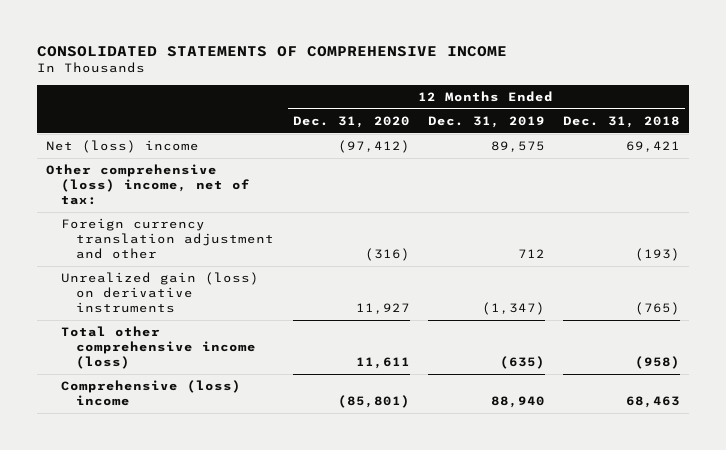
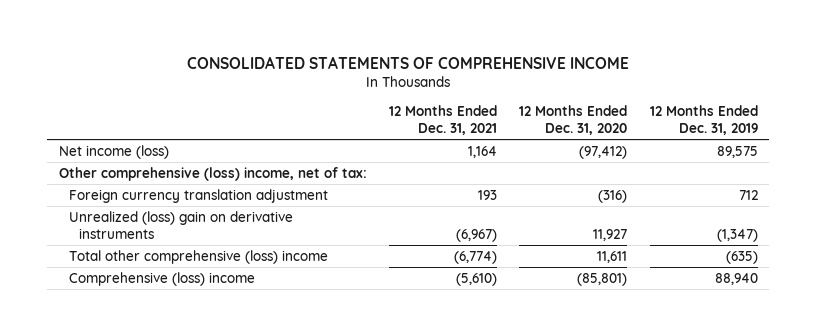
[562,115,680,128] Dec. 31, 2018 -> none
none -> [388,105,497,136] 12 Months Ended Dec. 31, 2021
[46,140,200,154] Net (loss) income -> [58,144,169,159] Net income (loss)
[61,218,275,260] Foreign currency translation adjustment and other -> [68,188,328,203] Foreign currency translation adjustment
[61,272,260,314] Unrealized gain (loss) on derivative instruments -> [68,210,293,239] Unrealized (loss) gain on derivative instruments
[61,326,257,370] Total other comprehensive income (loss) -> [68,249,328,264] Total other comprehensive (loss) income

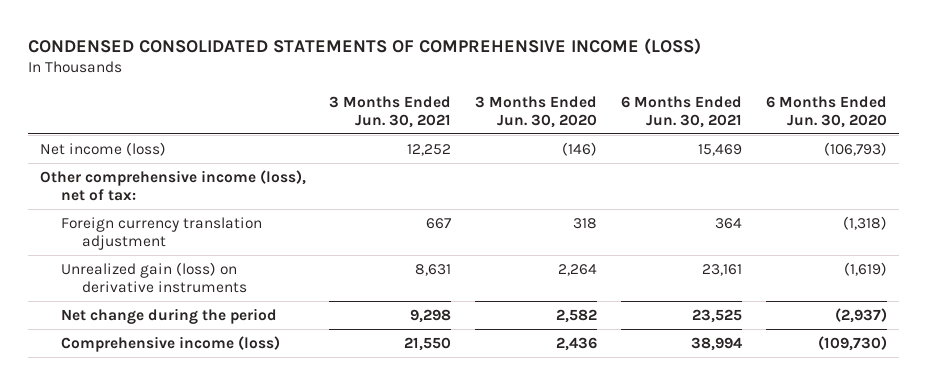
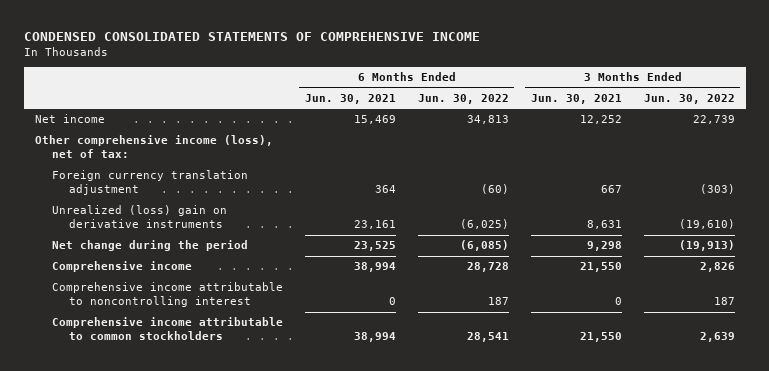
[27,37,701,55] CONDENSED CONSOLIDATED STATEMENTS OF COMPREHENSIVE INCOME (LOSS) -> [23,31,480,41] CONDENSED CONSOLIDATED STATEMENTS OF COMPREHENSIVE INCOME
[475,95,598,128] 3 Months Ended Jun. 30, 2020 -> none
[766,95,888,128] 6 Months Ended Jun. 30, 2020 -> none
none -> [417,94,509,105] Jun. 30, 2022
none -> [643,94,735,105] Jun. 30, 2022
[39,141,166,156] Net income (loss) -> [34,114,105,124] Net income
[60,261,248,293] Unrealized gain (loss) on derivative instruments -> [51,205,227,229] Unrealized (loss) gain on derivative instruments
none -> [51,261,192,273] Comprehensive income
none -> [51,282,283,308] Comprehensive income attributable to noncontrolling interest
[60,335,280,352] Comprehensive income (loss) -> [51,317,283,341] Comprehensive income attributable to common stockholders

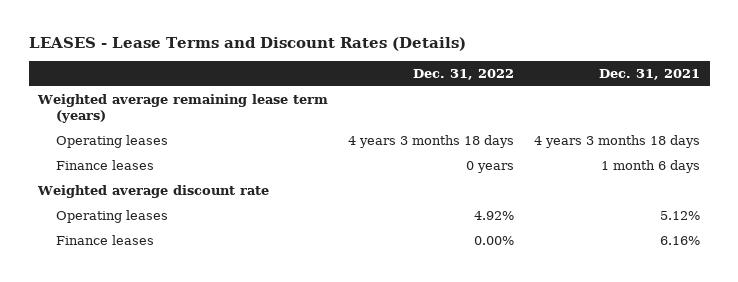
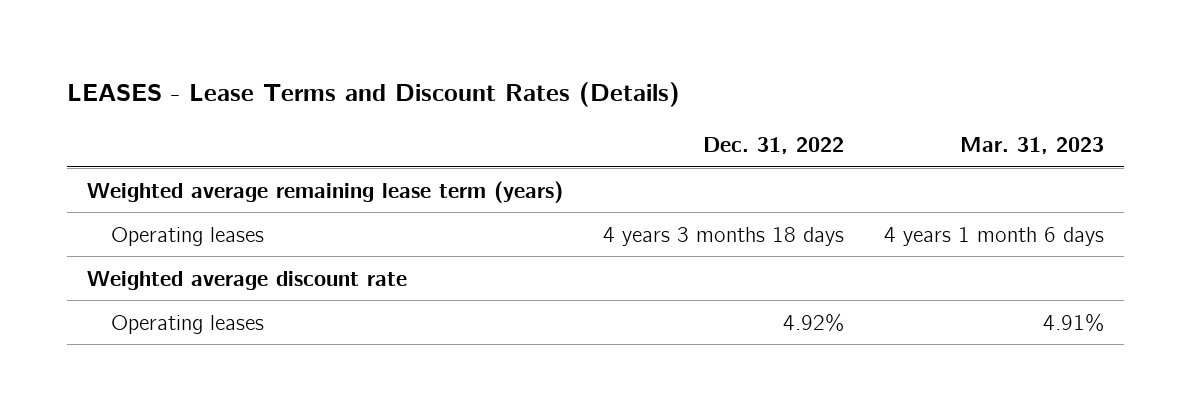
[598,69,700,81] Dec. 31, 2021 -> none
none -> [959,137,1104,155] Mar. 31, 2023
[55,159,154,170] Finance leases -> none
[55,234,154,245] Finance leases -> none

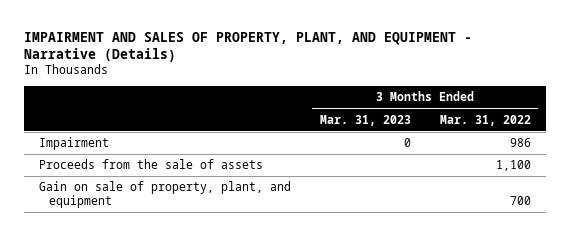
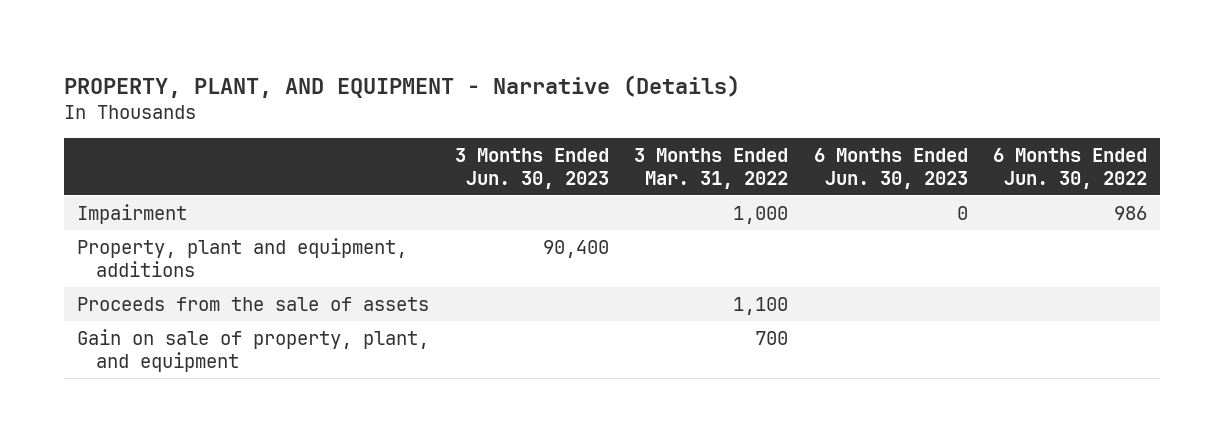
[23,31,472,63] IMPAIRMENT AND SALES OF PROPERTY, PLANT, AND EQUIPMENT - Narrative (Details) -> [64,74,741,98] PROPERTY, PLANT, AND EQUIPMENT - Narrative (Details)
[319,114,411,126] Mar. 31, 2023 -> none
none -> [454,147,609,189] 3 Months Ended Jun. 30, 2023
none -> [813,147,968,189] 6 Months Ended Jun. 30, 2023
none -> [993,147,1148,189] 6 Months Ended Jun. 30, 2022
[510,138,532,148] 986 -> [733,205,789,224] 1,000
none -> [77,237,408,277] Property, plant and equipment, additions

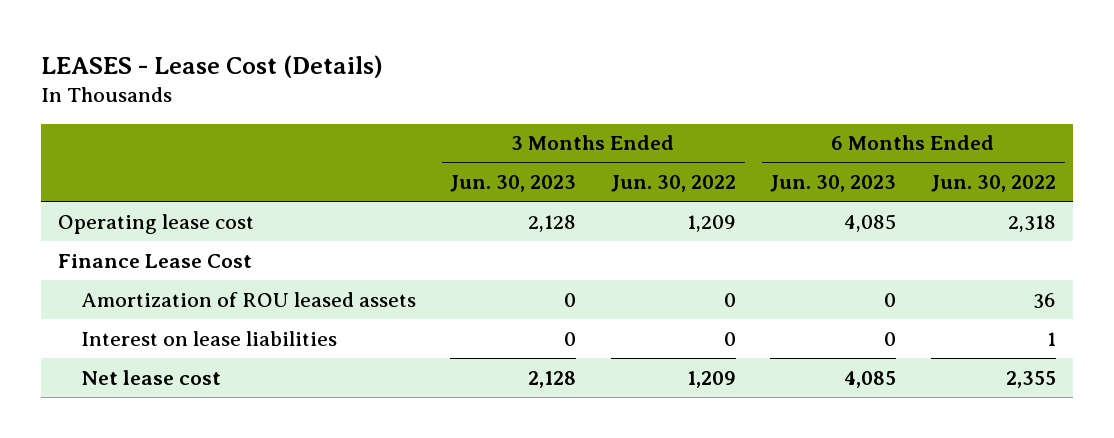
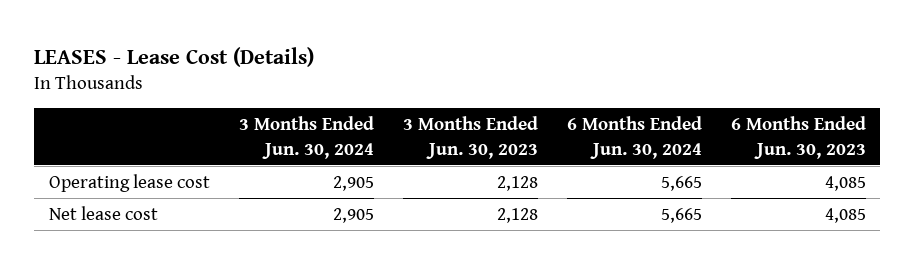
[610,175,736,193] Jun. 30, 2022 -> none
[930,175,1056,193] Jun. 30, 2022 -> none
none -> [238,115,374,159] 3 Months Ended Jun. 30, 2024
none -> [566,115,702,159] 6 Months Ended Jun. 30, 2024
[58,253,253,268] Finance Lease Cost -> none
[80,291,416,307] Amortization of ROU leased assets -> none
[80,330,337,346] Interest on lease liabilities -> none

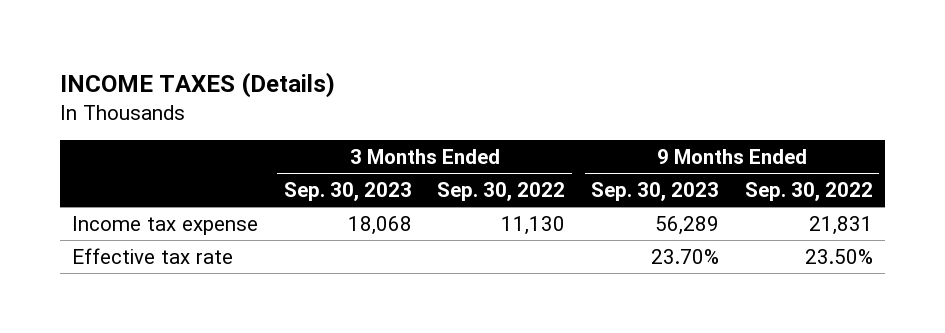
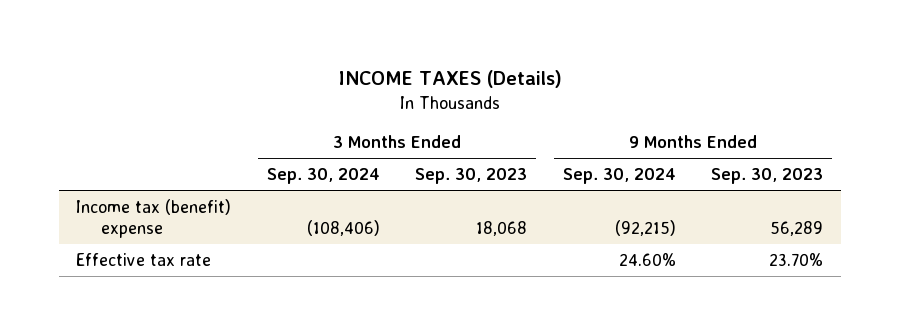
[437,182,566,202] Sep. 30, 2022 -> none
[744,182,873,202] Sep. 30, 2022 -> none
none -> [266,168,380,185] Sep. 30, 2024
none -> [562,168,676,185] Sep. 30, 2024
[72,215,259,235] Income tax expense -> [76,198,232,239] Income tax (benefit) expense

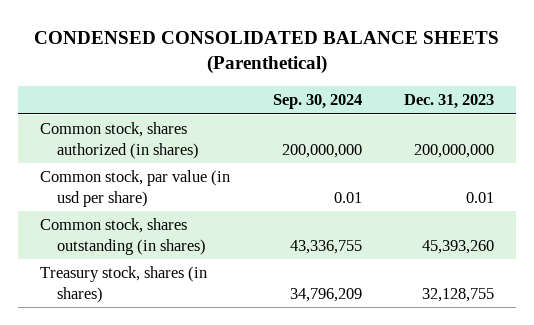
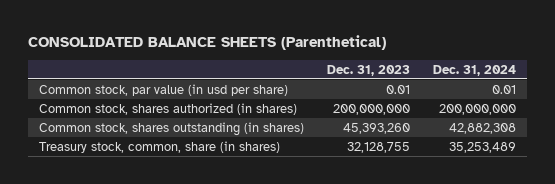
[34,30,500,75] CONDENSED CONSOLIDATED BALANCE SHEETS (Parenthetical) -> [28,35,387,51] CONSOLIDATED BALANCE SHEETS (Parenthetical)
[272,93,362,109] Sep. 30, 2024 -> none
none -> [432,64,516,76] Dec. 31, 2024
[39,122,200,159] Common stock, shares authorized (in shares) -> [39,102,298,115] Common stock, shares authorized (in shares)
[39,266,207,303] Treasury stock, shares (in shares) -> [39,140,281,153] Treasury stock, common, share (in shares)

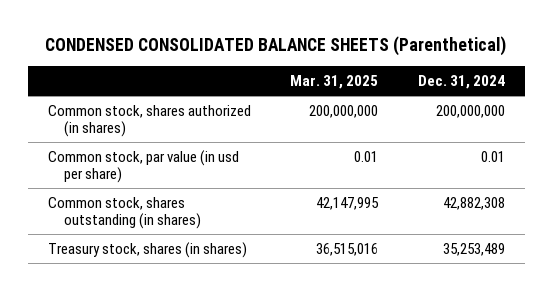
[28,35,387,51] CONSOLIDATED BALANCE SHEETS (Parenthetical) -> [45,36,507,57] CONDENSED CONSOLIDATED BALANCE SHEETS (Parenthetical)
[327,64,411,76] Dec. 31, 2023 -> none
none -> [290,75,379,90] Mar. 31, 2025
[39,83,289,96] Common stock, par value (in usd per share) -> [47,149,239,184] Common stock, par value (in usd per share)
[39,140,281,153] Treasury stock, common, share (in shares) -> [47,241,247,258] Treasury stock, shares (in shares)

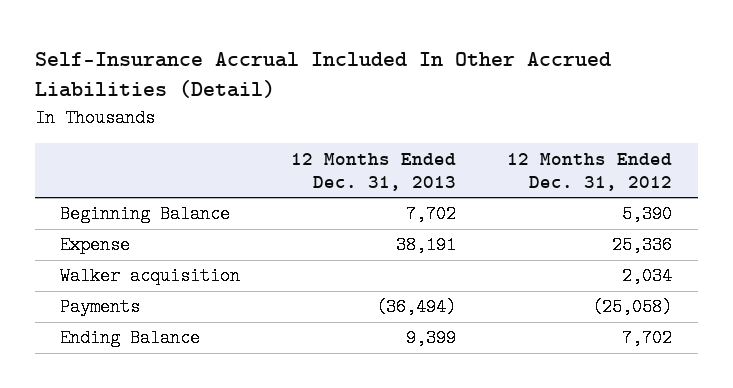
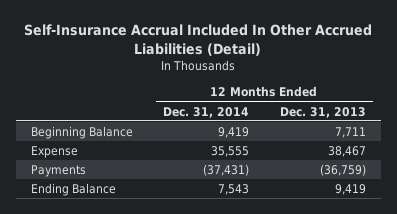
[507,152,673,191] 12 Months Ended Dec. 31, 2012 -> none
none -> [163,106,250,118] Dec. 31, 2014
[60,267,241,286] Walker acquisition -> none
[406,205,457,224] 7,702 -> [334,127,366,139] 7,711
[396,236,457,255] 38,191 -> [327,146,366,158] 38,467
[376,298,457,317] (36,494) -> [319,164,366,177] (36,759)
[406,329,457,348] 9,399 -> [334,184,366,196] 9,419

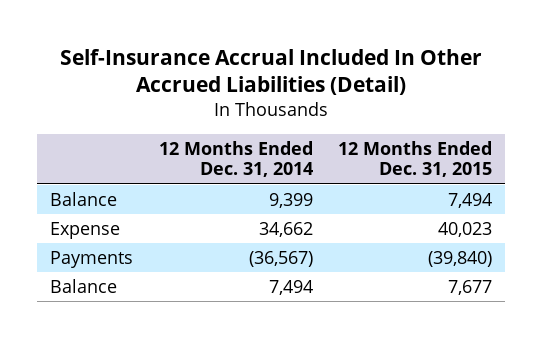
[279,106,366,118] Dec. 31, 2013 -> none
none -> [338,140,493,178] 12 Months Ended Dec. 31, 2015
[30,126,133,140] Beginning Balance -> [49,191,117,206] Balance
[218,127,250,139] 9,419 -> [268,192,313,208] 9,399
[211,146,250,158] 35,555 -> [258,221,313,237] 34,662
[203,164,250,177] (37,431) -> [248,250,313,267] (36,567)
[30,183,116,197] Ending Balance -> [49,278,117,293] Balance
[218,184,250,196] 7,543 -> [268,279,313,295] 7,494

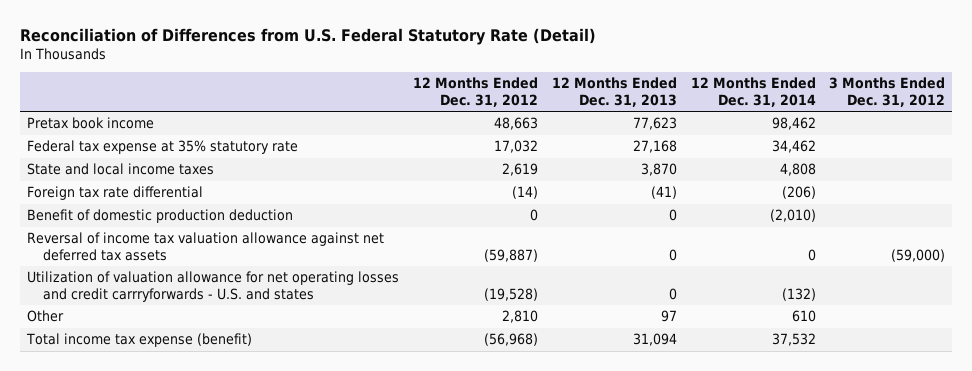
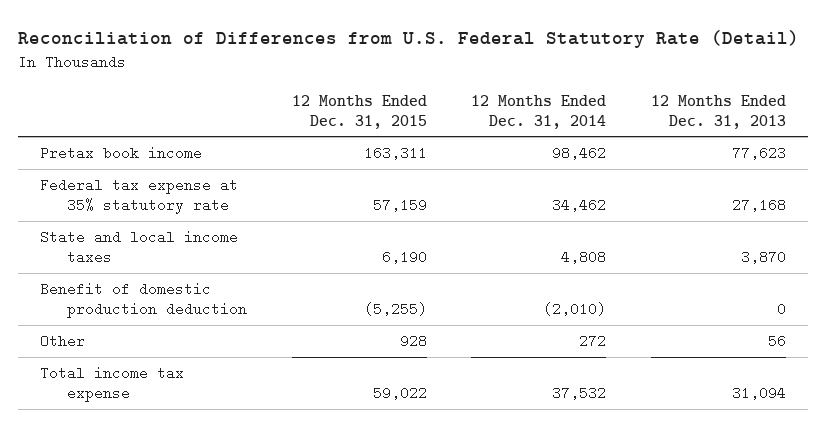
[412,77,538,107] 12 Months Ended Dec. 31, 2012 -> none
[829,77,946,107] 3 Months Ended Dec. 31, 2012 -> none
none -> [291,94,427,129] 12 Months Ended Dec. 31, 2015
[27,186,204,201] Foreign tax rate differential -> none
[27,232,385,261] Reversal of income tax valuation allowance against net deferred tax assets -> none
[27,271,400,302] Utilization of valuation allowance for net operating losses and credit carrryforwards - U.S. and states -> none
[660,310,677,323] 97 -> [768,334,787,349] 56
[791,310,816,323] 610 -> [579,334,607,349] 272
[26,333,253,348] Total income tax expense (benefit) -> [39,366,184,403] Total income tax expense

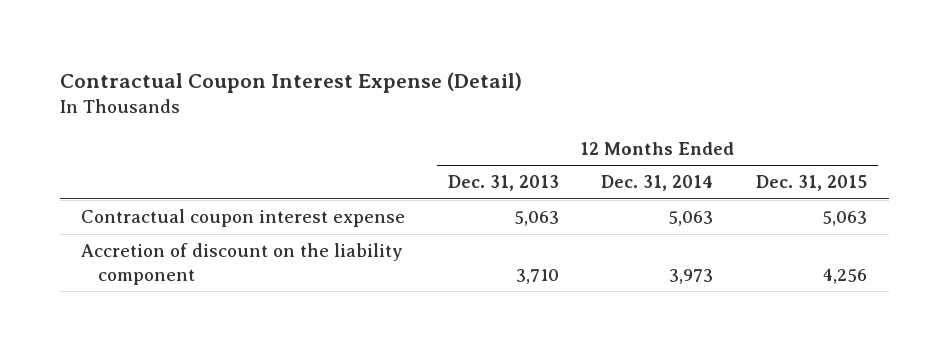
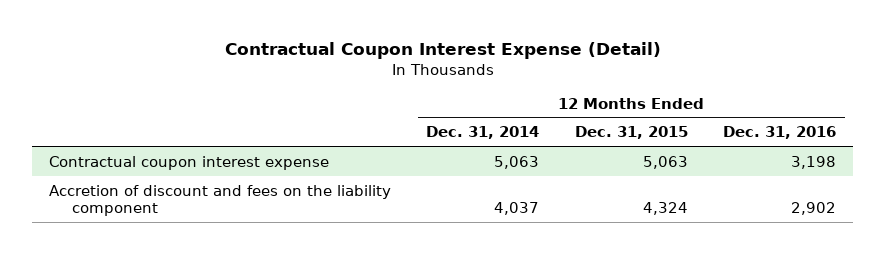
[447,175,559,192] Dec. 31, 2013 -> none
none -> [722,126,836,140] Dec. 31, 2016
[81,243,404,285] Accretion of discount on the liability component -> [49,184,392,216] Accretion of discount and fees on the liability component
[669,268,714,284] 3,973 -> [494,201,540,215] 4,037
[823,267,868,284] 4,256 -> [642,201,688,215] 4,324

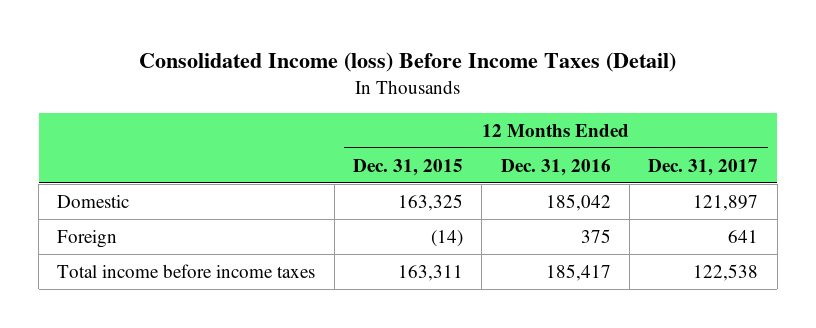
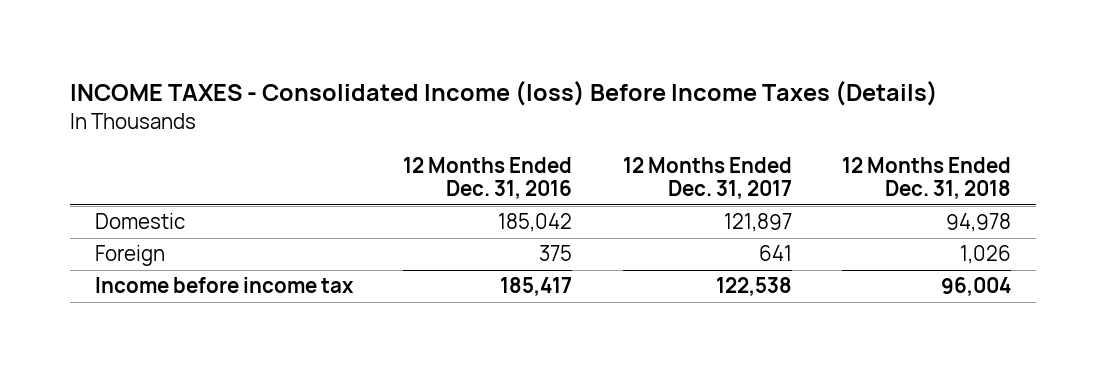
[138,52,676,73] Consolidated Income (loss) Before Income Taxes (Detail) -> [69,81,938,107] INCOME TAXES - Consolidated Income (loss) Before Income Taxes (Details)
[353,158,464,176] Dec. 31, 2015 -> none
none -> [841,156,1011,200] 12 Months Ended Dec. 31, 2018
[57,263,316,278] Total income before income taxes -> [94,277,354,294] Income before income tax

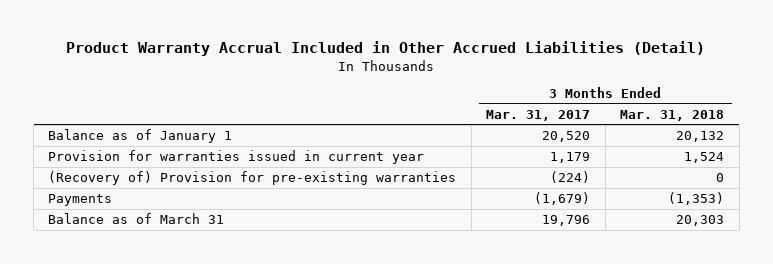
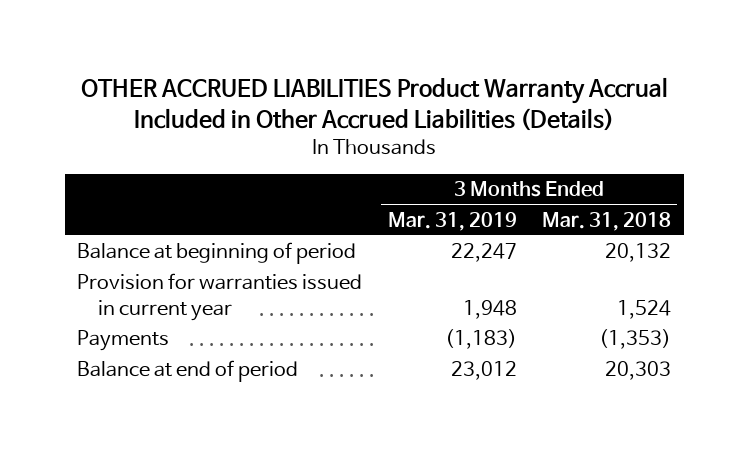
[66,41,706,57] Product Warranty Accrual Included in Other Accrued Liabilities (Detail) -> [81,76,669,131] OTHER ACCRUED LIABILITIES Product Warranty Accrual Included in Other Accrued Liabilities (Details)
[486,109,591,121] Mar. 31, 2017 -> none
none -> [387,211,517,231] Mar. 31, 2019
[48,128,233,143] Balance as of January 1 -> [77,242,357,265] Balance at beginning of period
[48,170,457,185] (Recovery of) Provision for pre-existing warranties -> none
[48,212,225,224] Balance as of March 31 -> [77,360,299,383] Balance at end of period

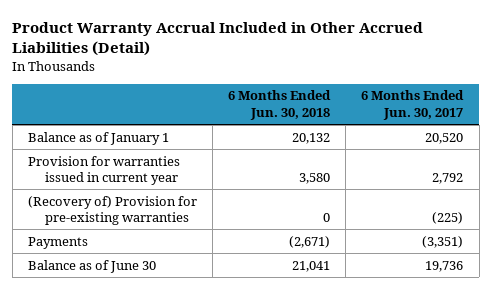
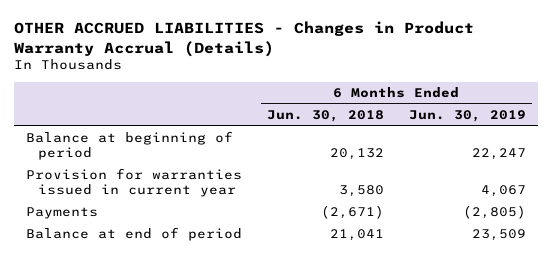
[12,21,424,56] Product Warranty Accrual Included in Other Accrued Liabilities (Detail) -> [13,21,474,57] OTHER ACCRUED LIABILITIES - Changes in Product Warranty Accrual (Details)
[361,90,465,120] 6 Months Ended Jun. 30, 2017 -> none
none -> [408,110,526,123] Jun. 30, 2019
[27,131,169,145] Balance as of January 1 -> [26,131,234,161] Balance at beginning of period
[27,195,197,226] (Recovery of) Provision for pre-existing warranties -> none
[27,259,156,273] Balance as of June 30 -> [26,227,243,242] Balance at end of period

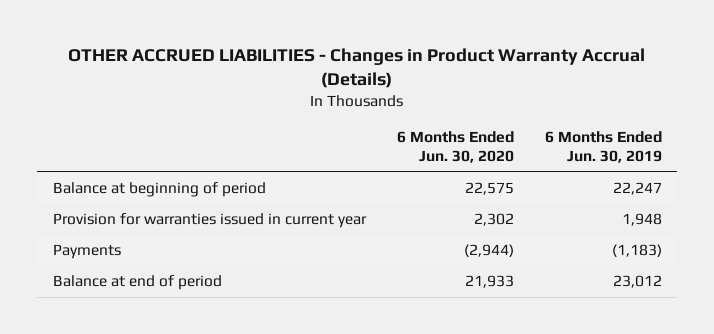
[267,110,385,123] Jun. 30, 2018 -> none
none -> [396,130,514,164] 6 Months Ended Jun. 30, 2020
[480,185,526,198] 4,067 -> [621,213,662,227] 1,948
[462,205,526,220] (2,805) -> [611,244,662,258] (1,183)
[471,229,526,242] 23,509 -> [612,275,662,289] 23,012

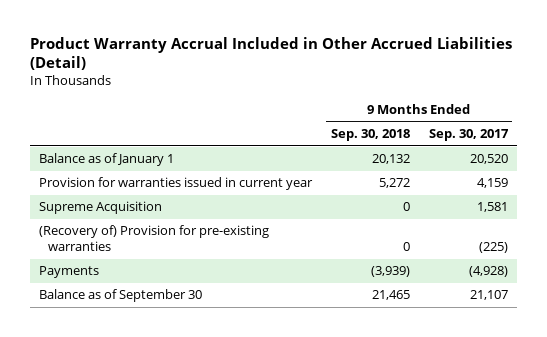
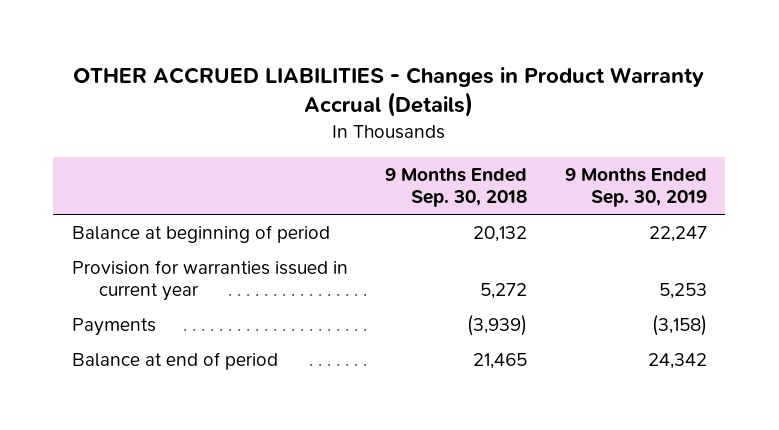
[29,37,512,71] Product Warranty Accrual Included in Other Accrued Liabilities (Detail) -> [73,66,705,118] OTHER ACCRUED LIABILITIES - Changes in Product Warranty Accrual (Details)
[428,129,509,142] Sep. 30, 2017 -> none
none -> [564,167,707,207] 9 Months Ended Sep. 30, 2019
[39,153,175,167] Balance as of January 1 -> [72,225,331,244] Balance at beginning of period
[39,201,163,215] Supreme Acquisition -> none
[39,225,270,252] (Recovery of) Provision for pre-existing warranties -> none
[39,289,203,303] Balance as of September 30 -> [72,352,279,371] Balance at end of period

